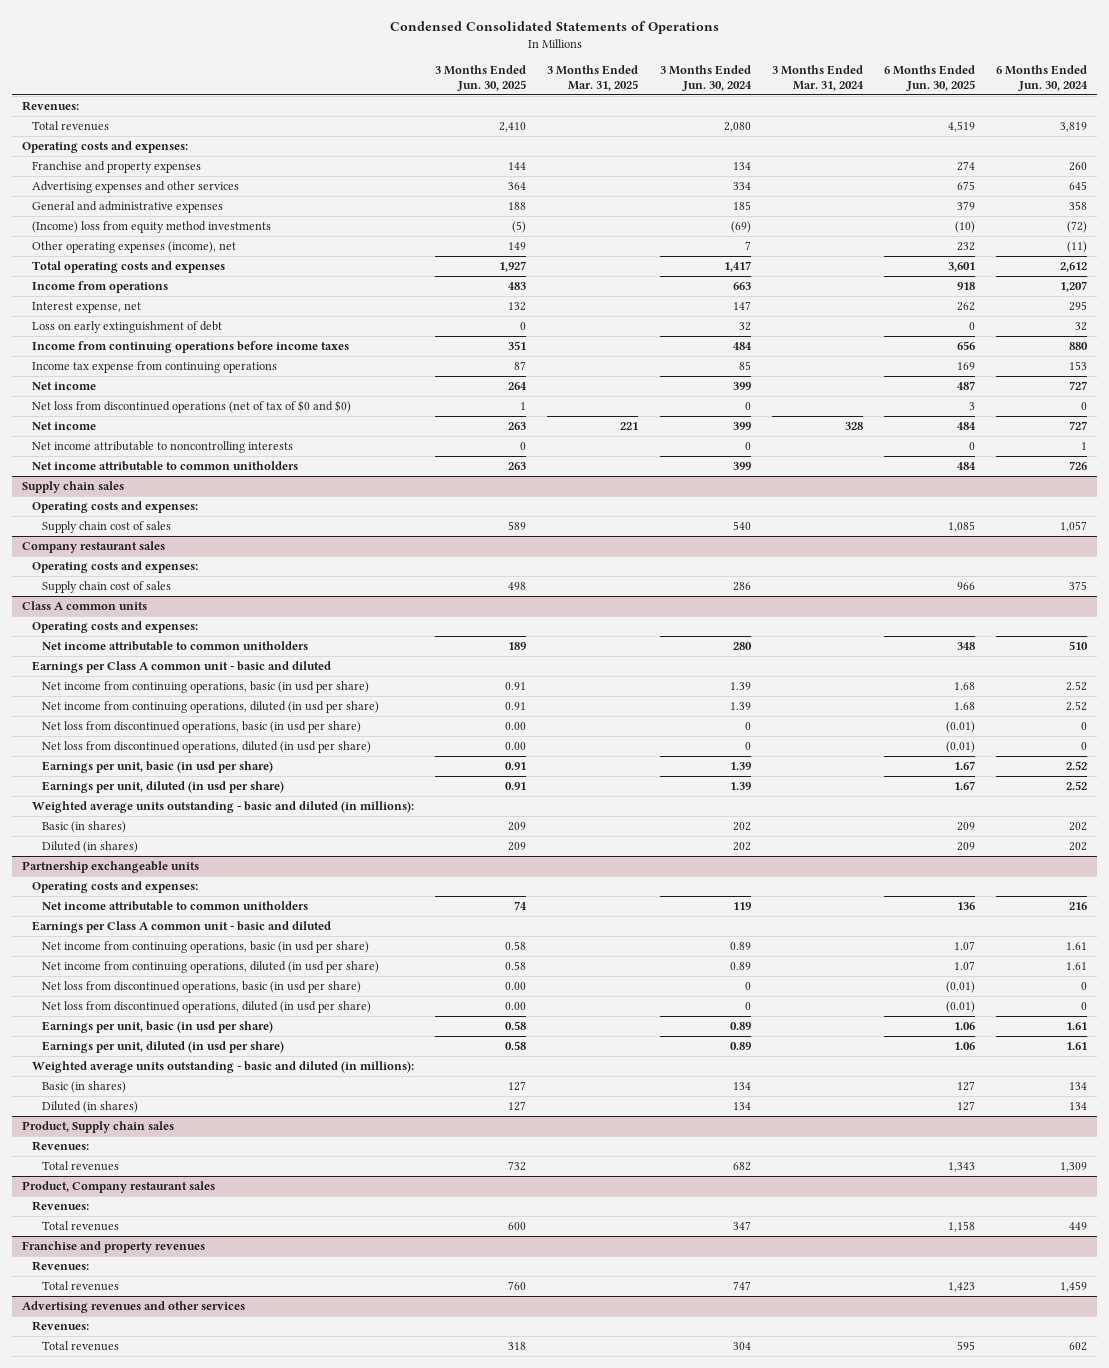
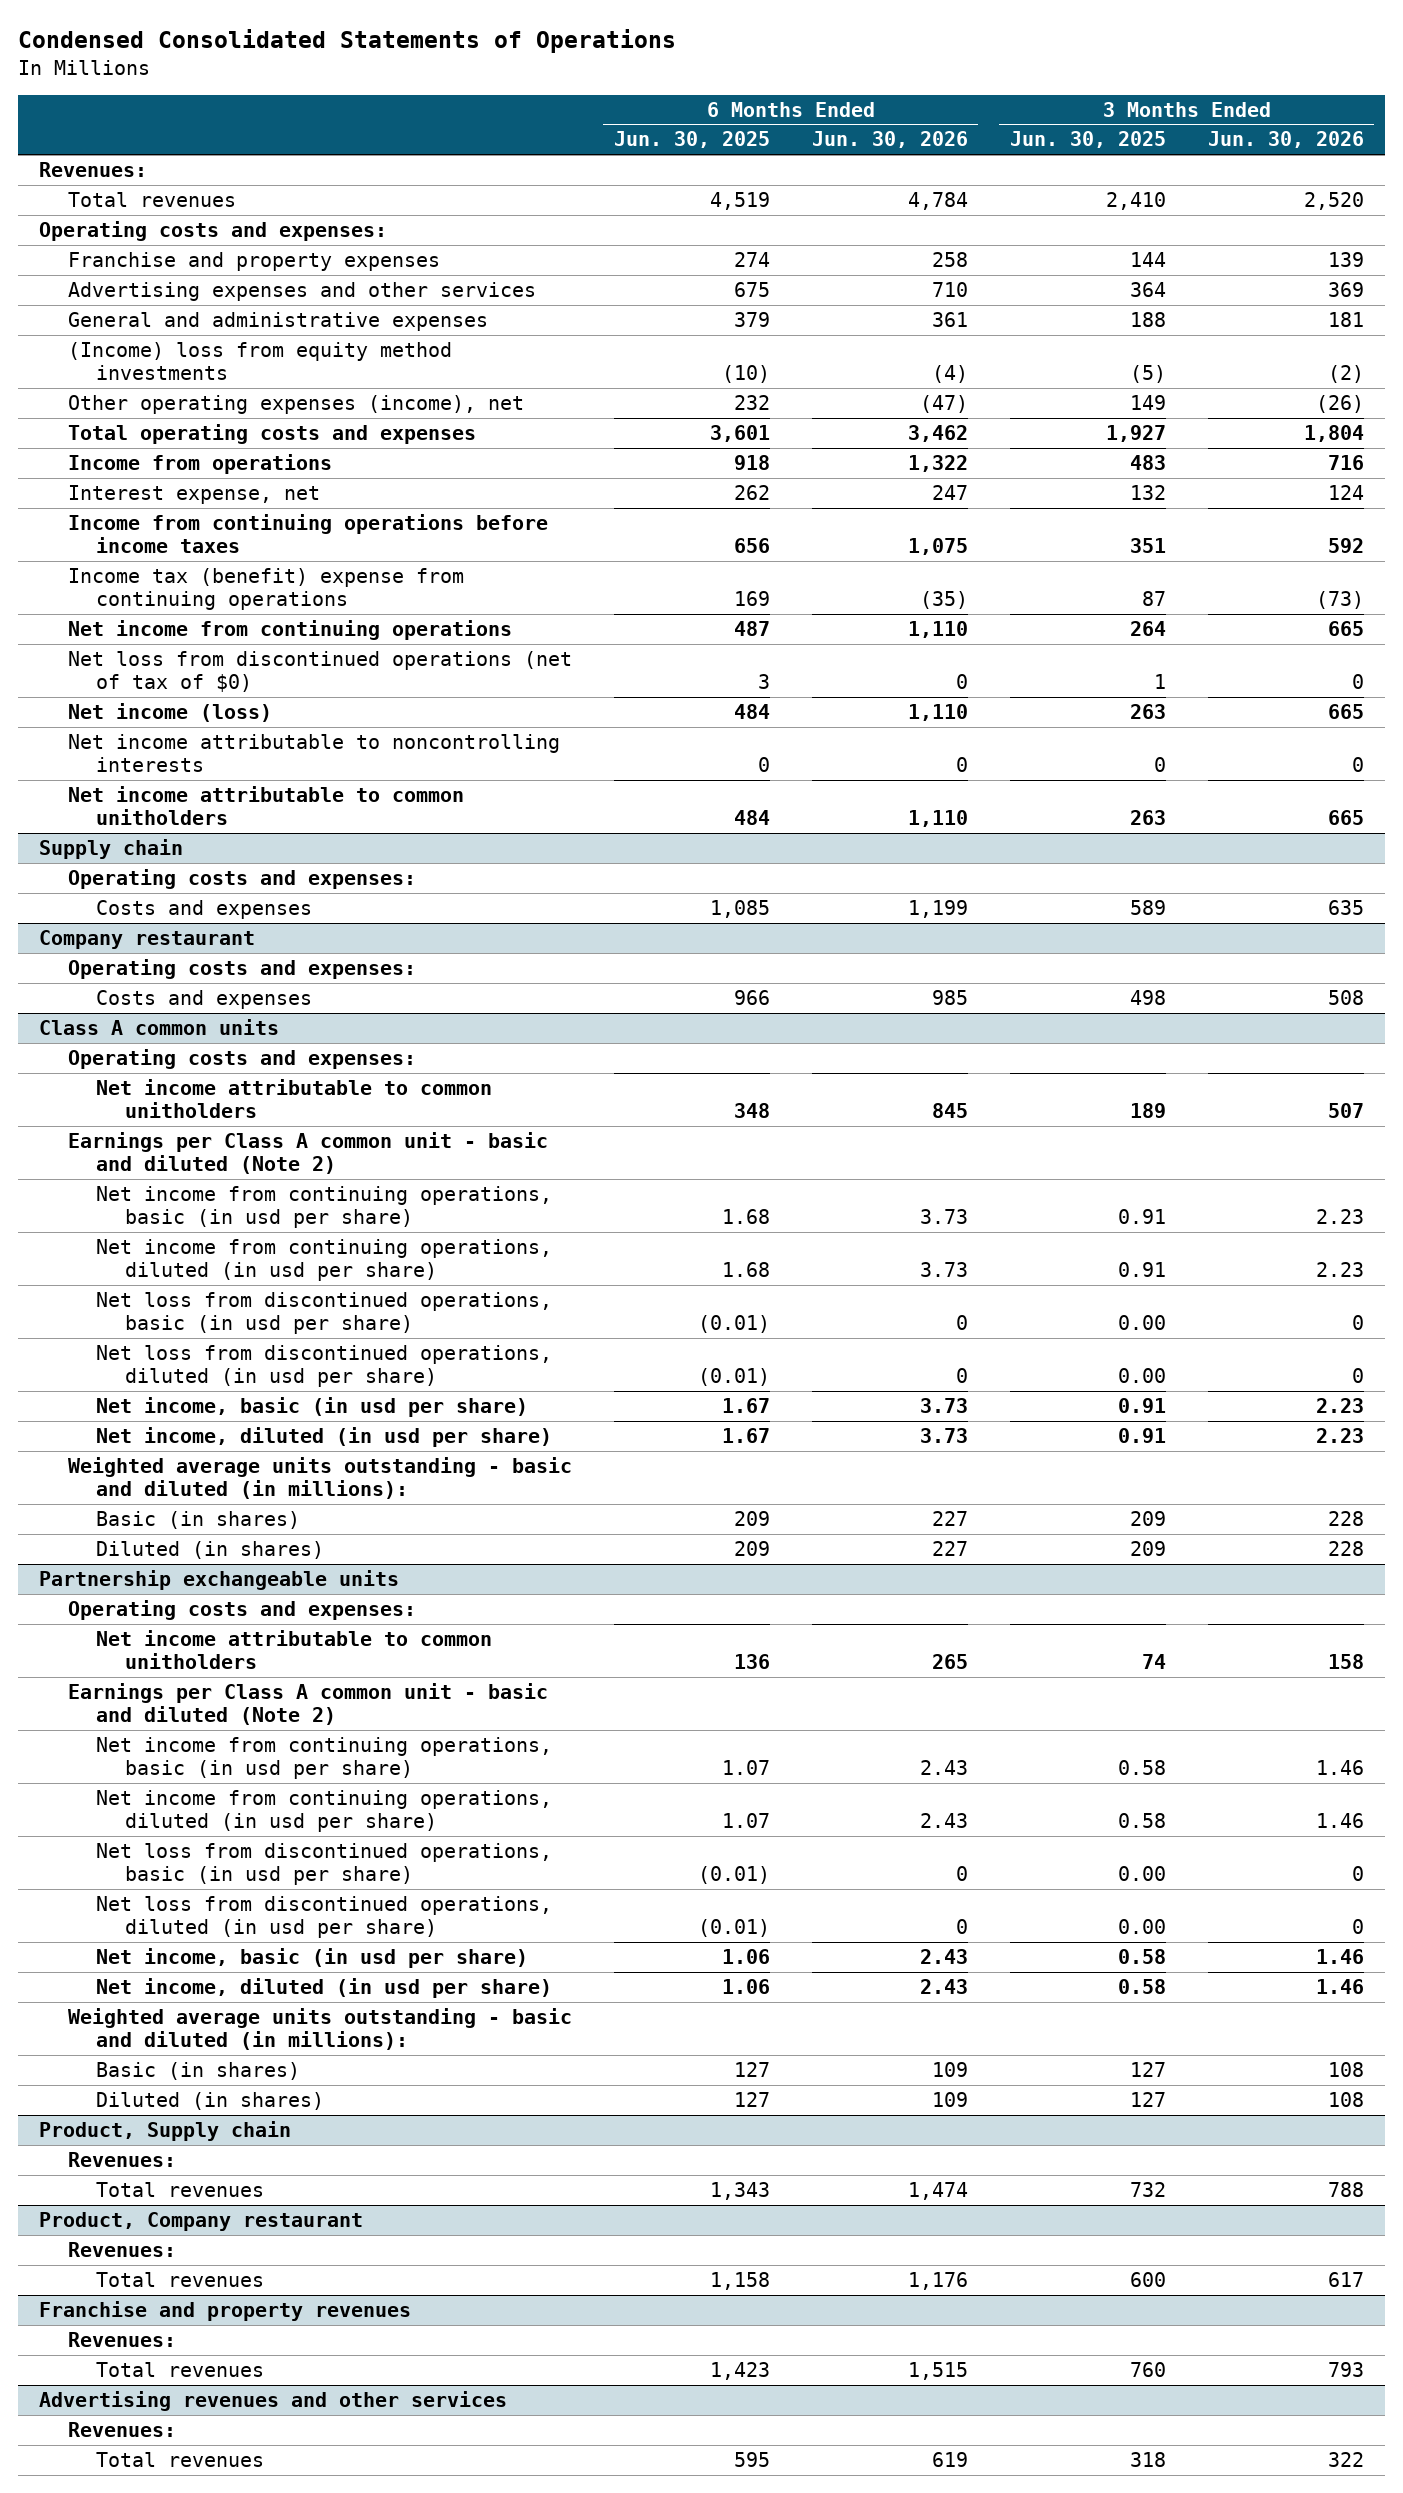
[547,65,639,91] 3 Months Ended Mar. 31, 2025 -> none
[659,65,752,91] 3 Months Ended Jun. 30, 2024 -> none
[771,65,864,91] 3 Months Ended Mar. 31, 2024 -> none
[995,65,1088,91] 6 Months Ended Jun. 30, 2024 -> none
none -> [811,131,968,149] Jun. 30, 2026
none -> [1207,131,1364,149] Jun. 30, 2026
[32,321,223,334] Loss on early extinguishment of debt -> none
[32,361,278,374] Income tax expense from continuing operations -> [67,568,464,611] Income tax (benefit) expense from continuing operations
[32,382,97,391] Net income -> [67,620,512,641] Net income from continuing operations
[32,400,352,414] Net loss from discontinued operations (net of tax of $0 and $0) -> [67,651,572,693] Net loss from discontinued operations (net of tax of $0)
[32,422,97,431] Net income -> [67,703,272,723] Net income (loss)
[22,481,125,494] Supply chain sales -> [38,839,183,860] Supply chain
[42,521,172,534] Supply chain cost of sales -> [96,900,313,920] Costs and expenses
[22,541,166,554] Company restaurant sales -> [38,930,255,950] Company restaurant
[42,581,172,594] Supply chain cost of sales -> [96,990,313,1010] Costs and expenses
[32,661,332,674] Earnings per Class A common unit - basic and diluted -> [67,1132,548,1175] Earnings per Class A common unit - basic and diluted (Note 2)
[42,761,274,774] Earnings per unit, basic (in usd per share) -> [96,1397,529,1418] Net income, basic (in usd per share)
[42,781,285,794] Earnings per unit, diluted (in usd per share) -> [96,1427,553,1448] Net income, diluted (in usd per share)
[32,921,332,934] Earnings per Class A common unit - basic and diluted -> [67,1683,548,1726] Earnings per Class A common unit - basic and diluted (Note 2)
[42,1021,274,1034] Earnings per unit, basic (in usd per share) -> [96,1948,529,1969] Net income, basic (in usd per share)
[42,1041,285,1054] Earnings per unit, diluted (in usd per share) -> [96,1978,553,1999] Net income, diluted (in usd per share)
[22,1121,175,1134] Product, Supply chain sales -> [38,2121,291,2142] Product, Supply chain
[22,1181,216,1194] Product, Company restaurant sales -> [38,2212,363,2232] Product, Company restaurant

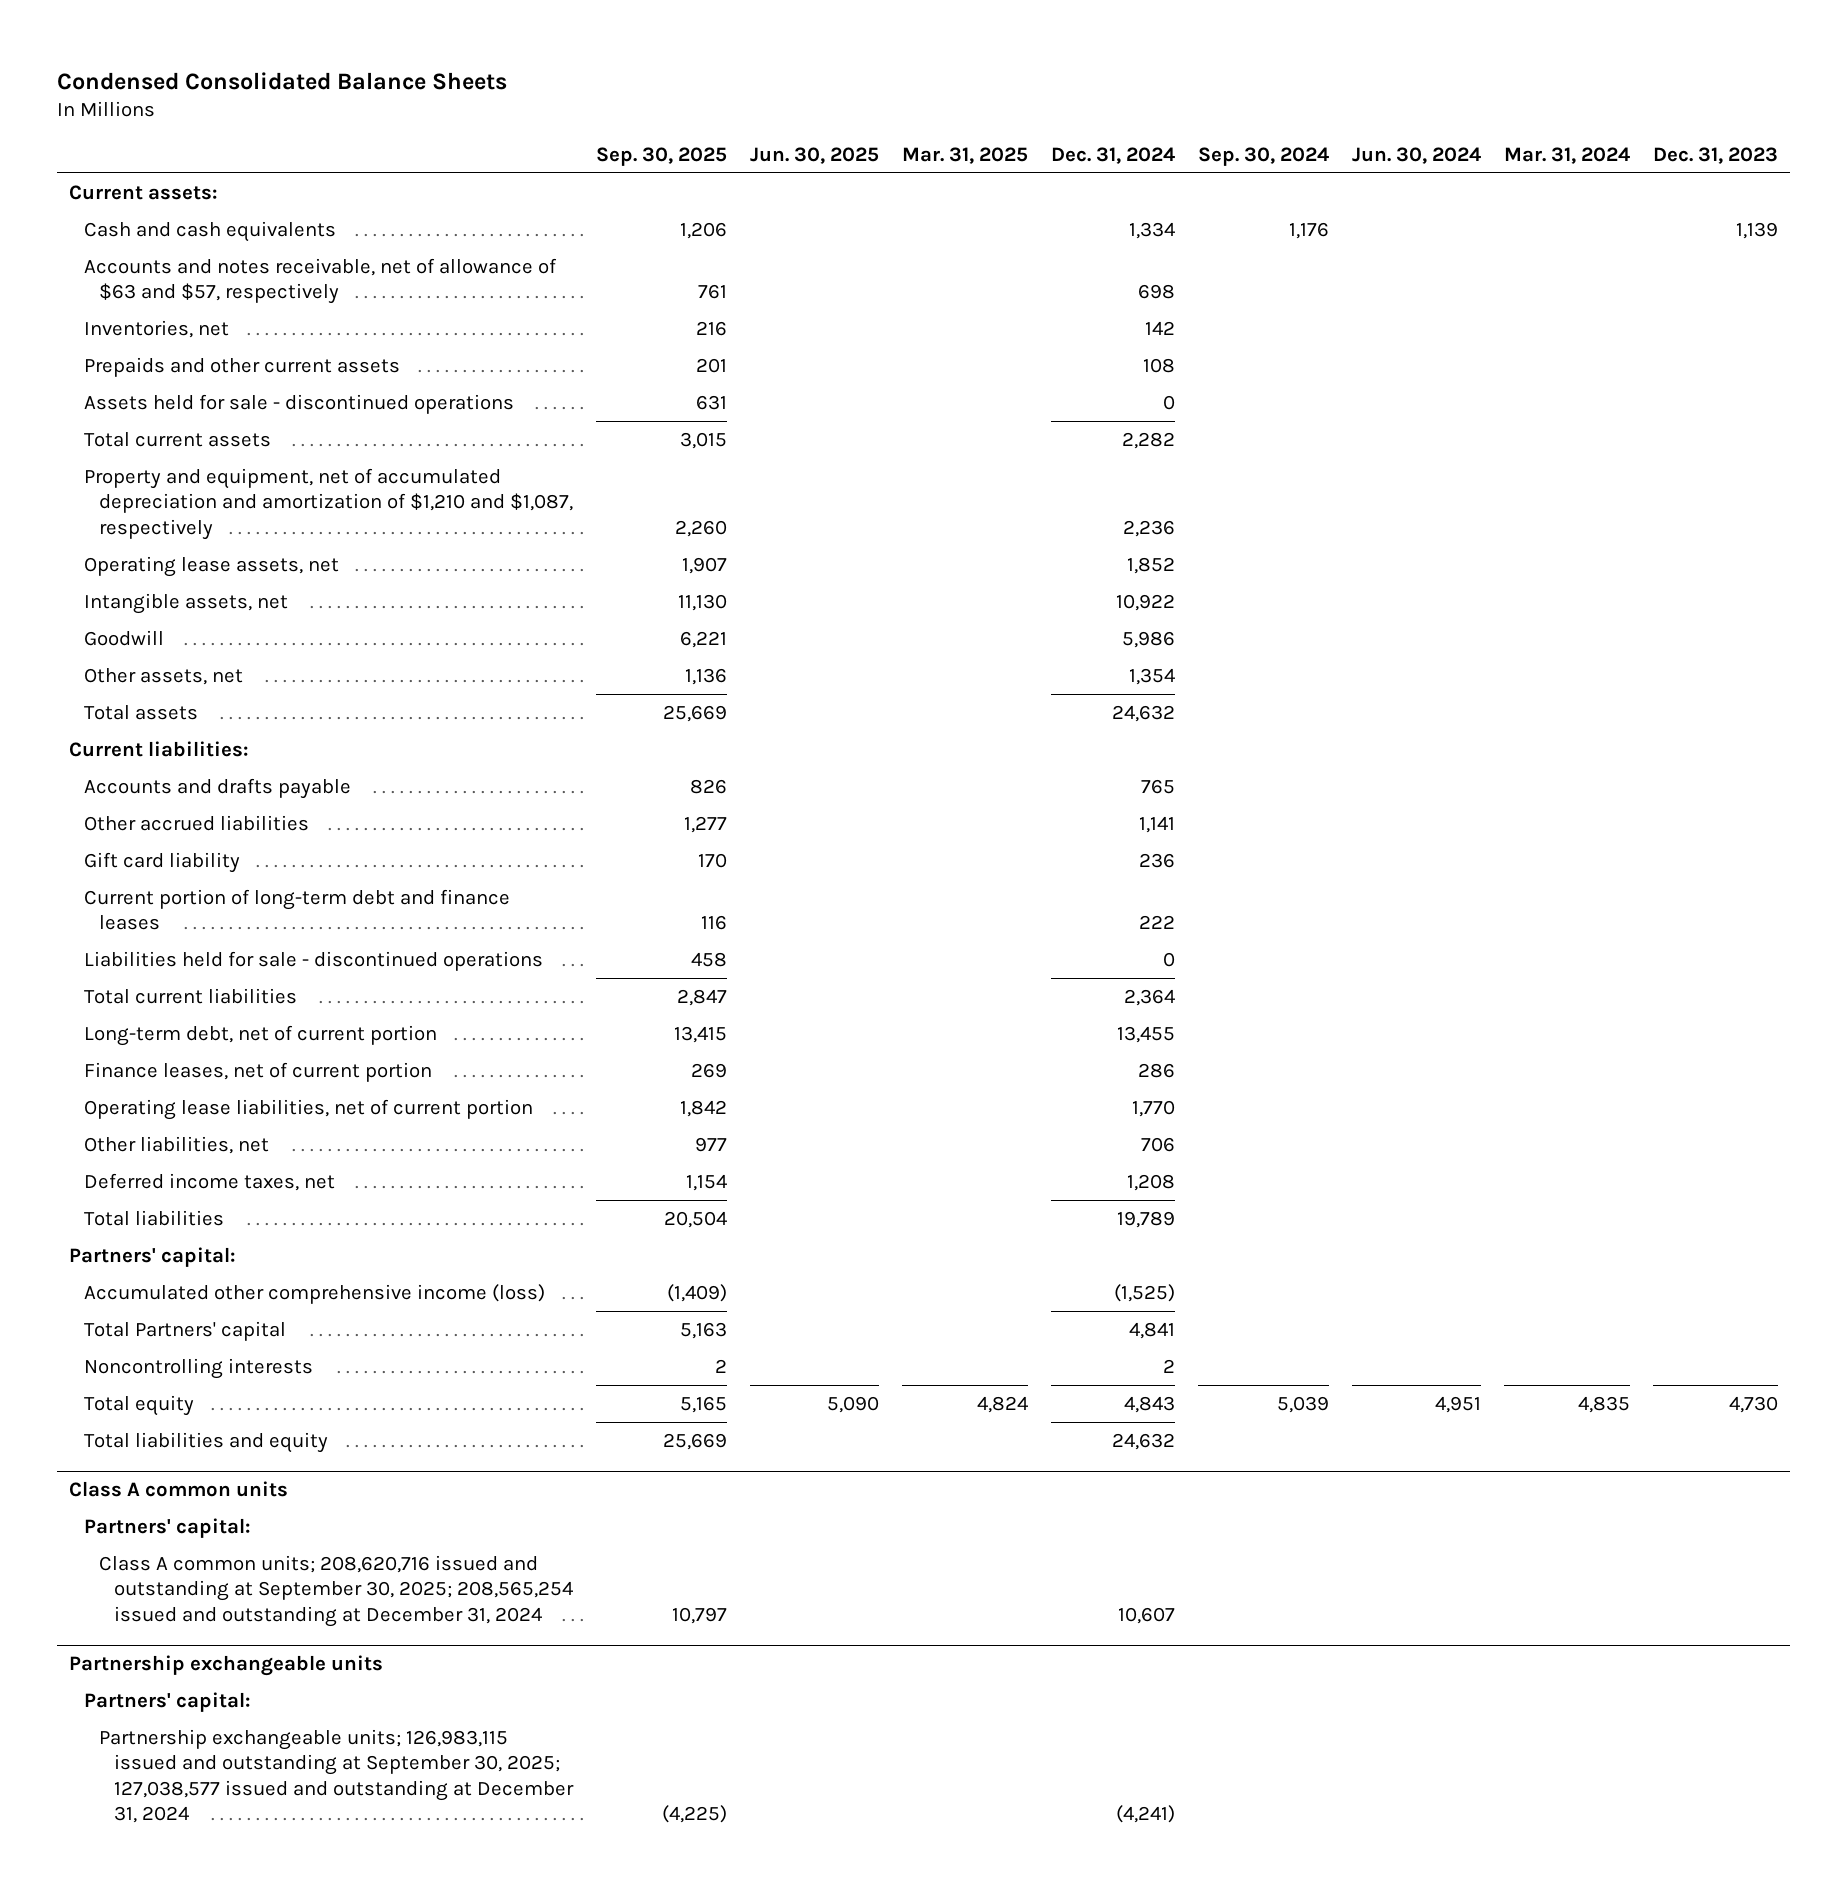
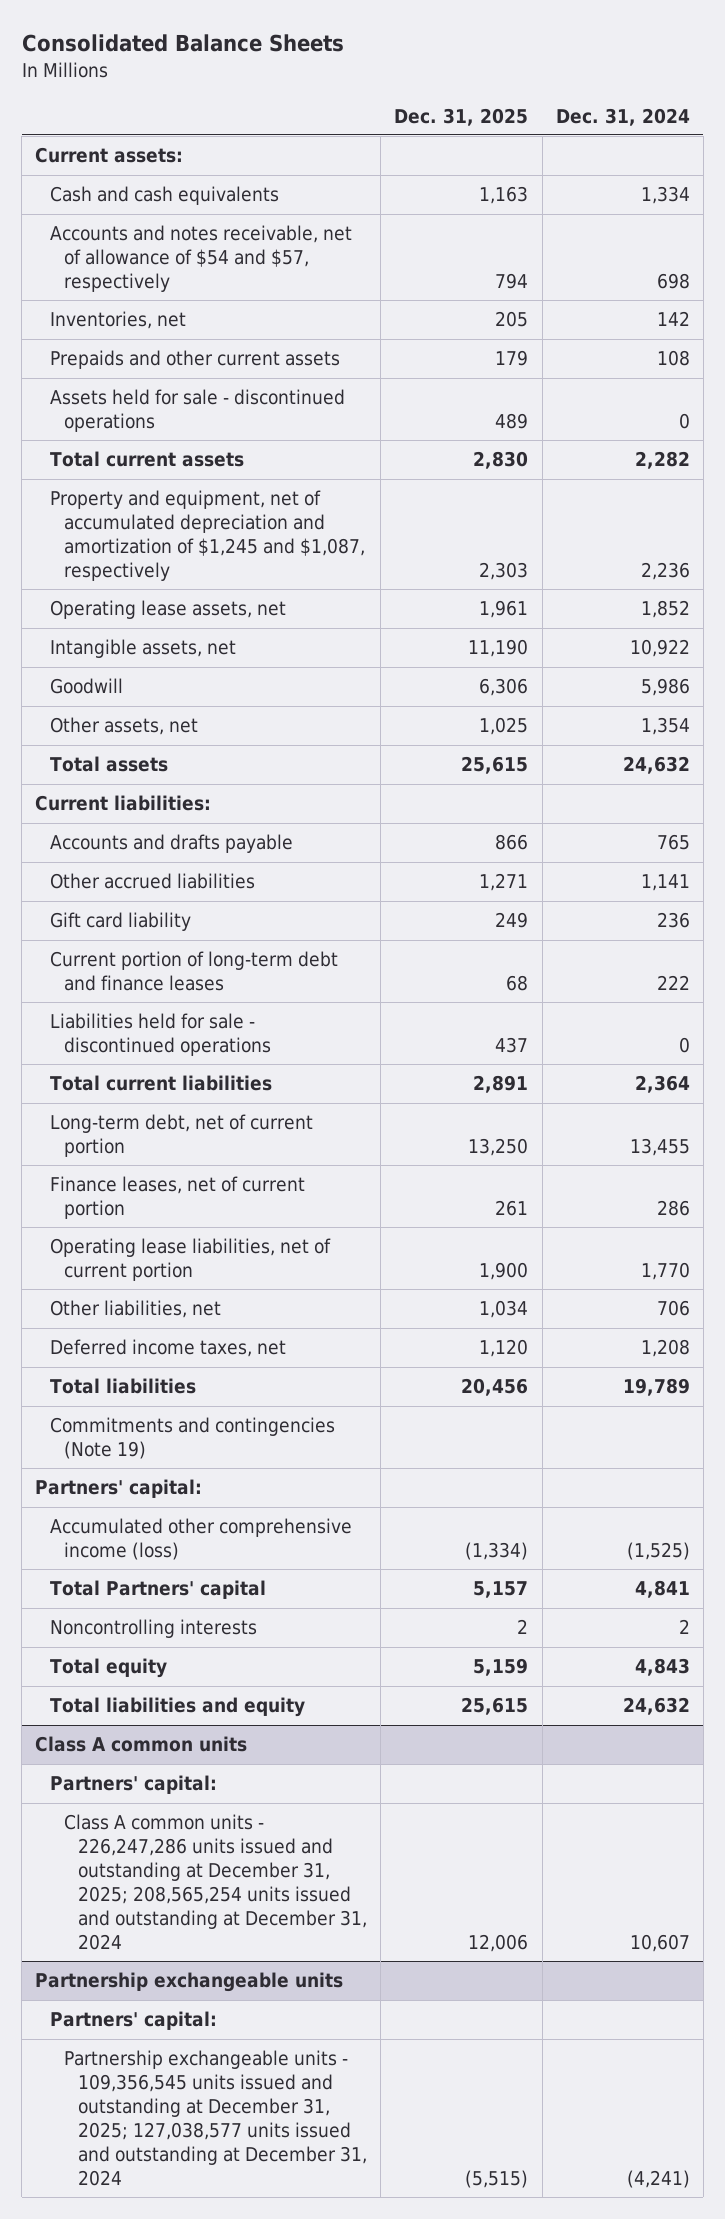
[57,71,508,90] Condensed Consolidated Balance Sheets -> [21,34,344,53] Consolidated Balance Sheets
[595,146,727,166] Sep. 30, 2025 -> none
[749,146,879,164] Jun. 30, 2025 -> none
[902,146,1029,164] Mar. 31, 2025 -> none
[1198,146,1330,166] Sep. 30, 2024 -> none
[1352,146,1482,164] Jun. 30, 2024 -> none
[1504,146,1631,164] Mar. 31, 2024 -> none
[1653,146,1779,164] Dec. 31, 2023 -> none
none -> [394,107,529,126] Dec. 31, 2025
[83,257,557,305] Accounts and notes receivable, net of allowance of $63 and $57, respectively -> [49,225,352,292] Accounts and notes receivable, net of allowance of $54 and $57, respectively
[83,467,573,540] Property and equipment, net of accumulated depreciation and amortization of $1,210 and $1,087, respectively -> [49,490,365,581] Property and equipment, net of accumulated depreciation and amortization of $1,245 and $1,087, respectively
none -> [49,1417,335,1460] Commitments and contingencies (Note 19)
[98,1554,573,1627] Class A common units; 208,620,716 issued and outstanding at September 30, 2025; 208,565,254 issued and outstanding at December 31, 2024 -> [63,1814,367,1950] Class A common units - 226,247,286 units issued and outstanding at December 31, 2025; 208,565,254 units issued and outstanding at December 31, 2024
[98,1728,574,1824] Partnership exchangeable units; 126,983,115 issued and outstanding at September 30, 2025; 127,038,577 issued and outstanding at December 31, 2024 -> [63,2050,367,2186] Partnership exchangeable units - 109,356,545 units issued and outstanding at December 31, 2025; 127,038,577 units issued and outstanding at December 31, 2024

